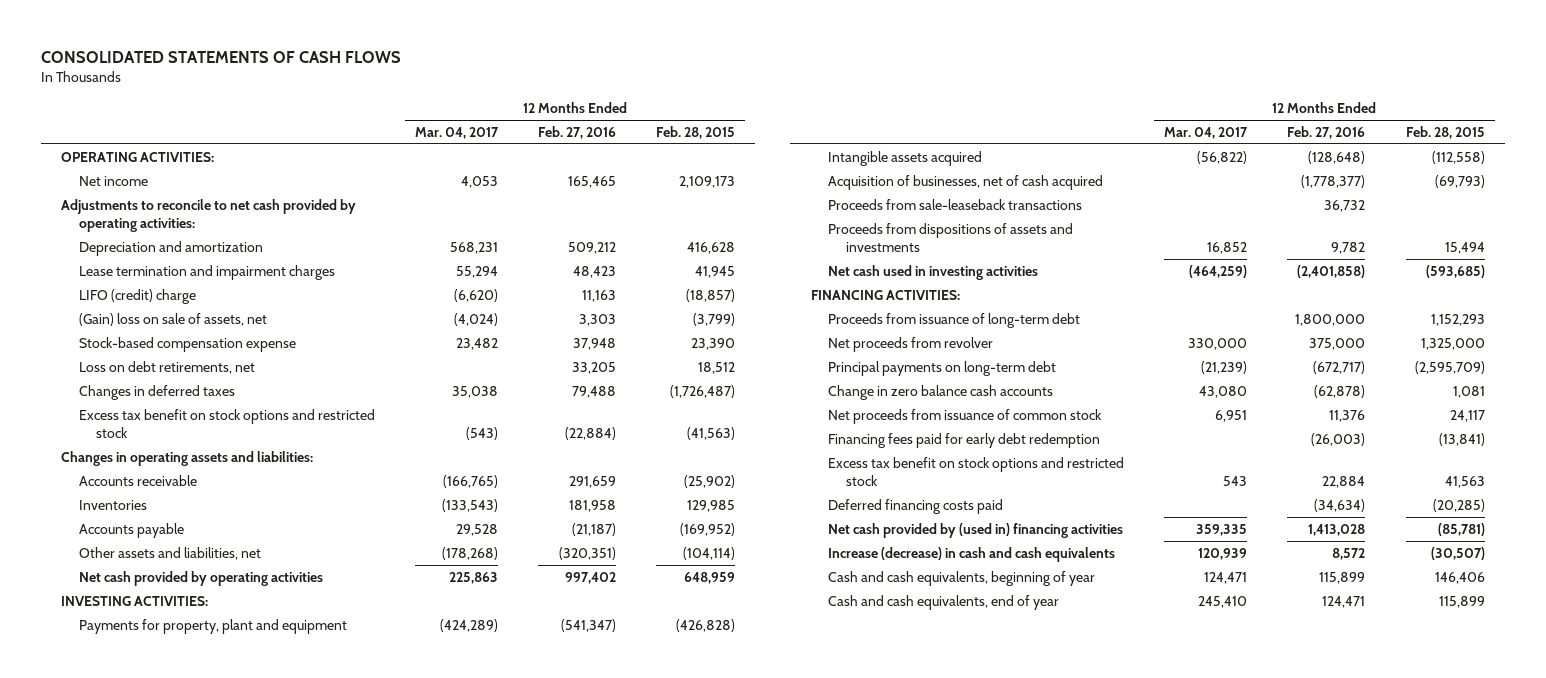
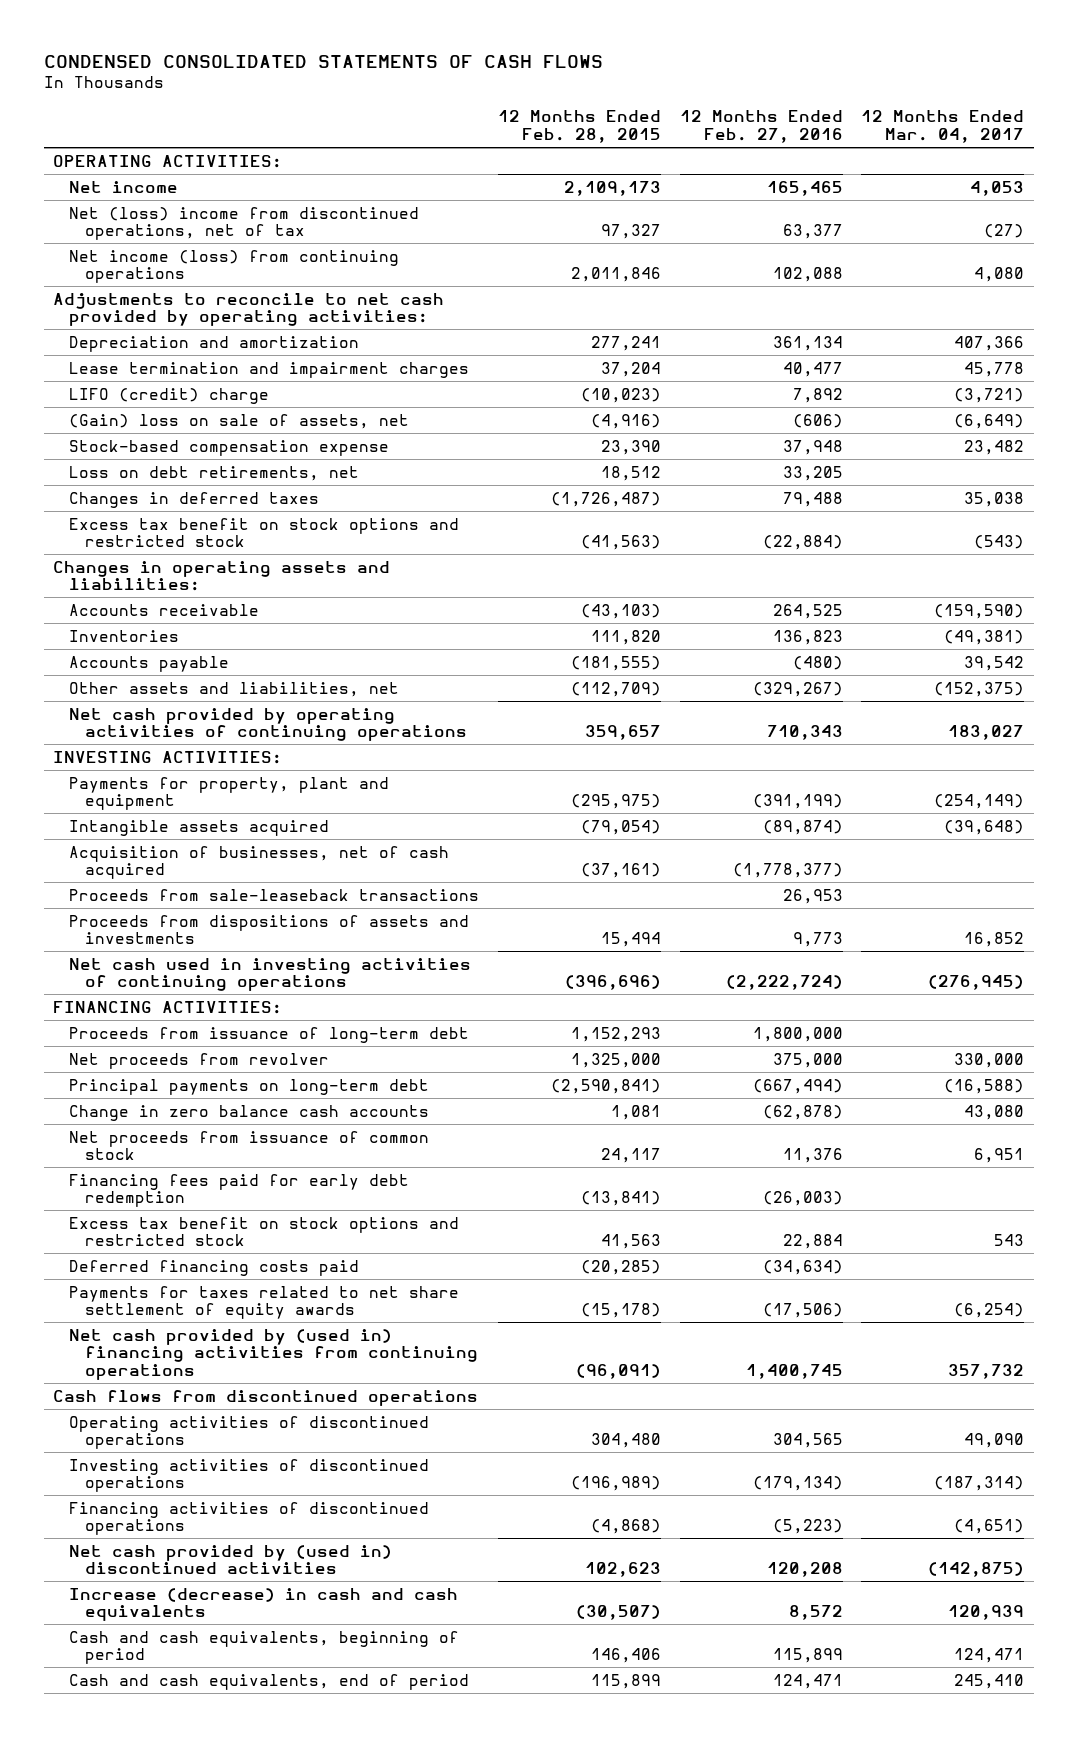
[40,50,401,63] CONSOLIDATED STATEMENTS OF CASH FLOWS -> [43,54,603,68] CONDENSED CONSOLIDATED STATEMENTS OF CASH FLOWS
none -> [69,206,420,241] Net (loss) income from discontinued operations, net of tax
none -> [69,249,400,284] Net income (loss) from continuing operations
[449,241,498,254] 568,231 -> [954,335,1025,351] 407,366
[567,241,616,254] 509,212 -> [772,335,843,351] 361,134
[687,241,736,254] 416,628 -> [590,335,661,351] 277,241
[455,265,498,278] 55,294 -> [964,361,1025,377] 45,778
[572,265,616,278] 48,423 -> [782,361,843,377] 40,477
[695,265,736,278] 41,945 -> [600,361,661,377] 37,204
[453,288,498,302] (6,620) -> [954,387,1025,403] (3,721)
[581,289,616,302] 11,163 -> [792,387,843,403] 7,892
[686,288,736,302] (18,857) -> [580,387,661,403] (10,023)
[453,312,498,326] (4,024) -> [954,413,1025,429] (6,649)
[578,313,616,326] 3,303 -> [792,413,843,428] (606)
[693,312,736,326] (3,799) -> [590,413,661,429] (4,916)
[442,474,498,488] (166,765) -> [934,603,1025,619] (159,590)
[568,475,616,488] 291,659 -> [772,603,843,619] 264,525
[684,474,736,488] (25,902) -> [580,603,661,619] (43,103)
[441,498,498,512] (133,543) -> [944,629,1025,645] (49,381)
[568,499,616,512] 181,958 -> [772,629,843,645] 136,823
[687,499,736,512] 129,985 -> [590,629,661,645] 111,820
[455,523,498,536] 29,528 -> [964,655,1025,671] 39,542
[571,522,616,536] (21,187) -> [792,655,843,670] (480)
[680,522,736,536] (169,952) -> [570,655,661,671] (181,555)
[441,546,498,560] (178,268) -> [934,681,1025,697] (152,375)
[558,546,616,560] (320,351) -> [752,681,843,697] (329,267)
[683,546,736,560] (104,114) -> [570,681,661,697] (112,709)
[78,570,323,586] Net cash provided by operating activities -> [69,707,468,742] Net cash provided by operating activities of continuing operations
[448,571,498,584] 225,863 -> [948,725,1025,741] 183,027
[564,571,616,584] 997,402 -> [766,725,843,741] 710,343
[684,571,736,584] 648,959 -> [584,725,661,741] 359,657
[439,618,498,632] (424,289) -> [934,794,1025,810] (254,149)
[560,618,616,632] (541,347) -> [752,794,843,810] (391,199)
[676,618,736,632] (426,828) -> [570,794,661,810] (295,975)
[1197,150,1248,164] (56,822) -> [944,819,1025,835] (39,648)
[1308,150,1366,164] (128,648) -> [762,819,843,835] (89,874)
[1431,150,1485,164] (112,558) -> [580,819,661,835] (79,054)
[1434,174,1485,188] (69,793) -> [580,863,661,879] (37,161)
[1324,199,1366,212] 36,732 -> [782,888,843,904] 26,953
[1331,242,1366,255] 9,782 -> [792,932,843,948] 9,773
[828,264,1039,280] Net cash used in investing activities -> [69,957,472,992] Net cash used in investing activities of continuing operations
[1189,264,1248,278] (464,259) -> [928,975,1025,991] (276,945)
[1297,264,1366,278] (2,401,858) -> [725,975,843,991] (2,222,724)
[1425,264,1485,278] (593,685) -> [564,975,661,991] (396,696)
[1201,360,1248,374] (21,239) -> [944,1078,1025,1094] (16,588)
[1313,360,1366,374] (672,717) -> [752,1078,843,1094] (667,494)
[1414,360,1485,374] (2,595,709) -> [550,1078,661,1094] (2,590,841)
none -> [69,1285,460,1320] Payments for taxes related to net share settlement of equity awards
[828,522,1124,538] Net cash provided by (used in) financing activities -> [69,1328,479,1381] Net cash provided by (used in) financing activities from continuing operations
[1196,523,1248,536] 359,335 -> [948,1364,1025,1380] 357,732
[1308,523,1366,536] 1,413,028 -> [745,1364,843,1380] 1,400,745
[1437,522,1485,536] (85,781) -> [575,1364,661,1380] (96,091)
none -> [53,1389,479,1406] Cash flows from discontinued operations
none -> [69,1415,430,1450] Operating activities of discontinued operations
none -> [69,1458,430,1493] Investing activities of discontinued operations
none -> [69,1501,430,1536] Financing activities of discontinued operations
none -> [69,1544,393,1575] Net cash provided by (used in) discontinued activities
[828,570,1096,586] Cash and cash equivalents, beginning of year -> [69,1630,460,1665] Cash and cash equivalents, beginning of period
[828,594,1060,610] Cash and cash equivalents, end of year -> [69,1673,470,1690] Cash and cash equivalents, end of period

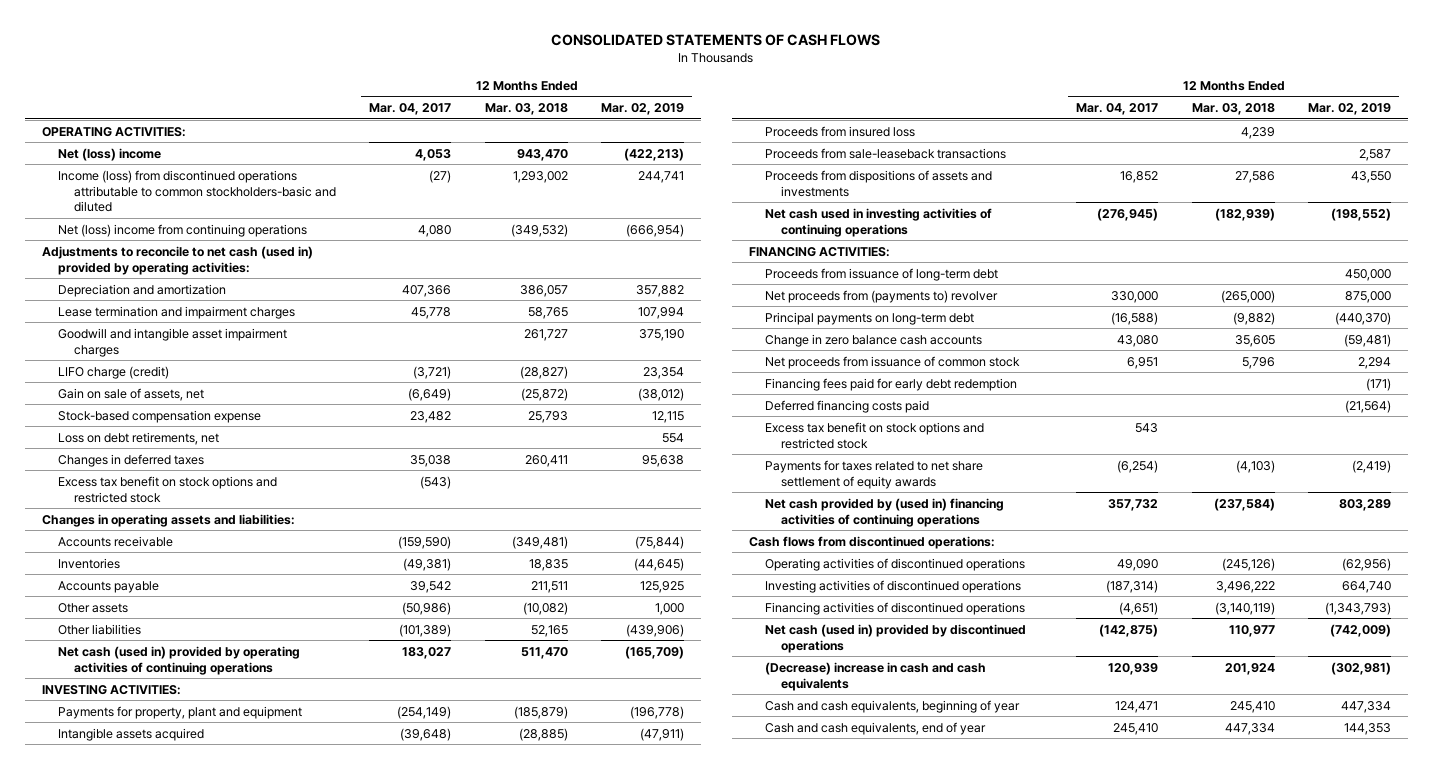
[43,54,603,68] CONDENSED CONSOLIDATED STATEMENTS OF CASH FLOWS -> [551,33,881,46] CONSOLIDATED STATEMENTS OF CASH FLOWS
[497,110,661,144] 12 Months Ended Feb. 28, 2015 -> none
[679,110,843,144] 12 Months Ended Feb. 27, 2016 -> none
none -> [484,102,568,115] Mar. 03, 2018
none -> [601,102,685,115] Mar. 02, 2019
[69,180,179,193] Net income -> [57,147,161,161] Net (loss) income
[69,206,420,241] Net (loss) income from discontinued operations, net of tax -> [57,169,337,213] Income (loss) from discontinued operations attributable to common stockholders-basic and diluted
[69,249,400,284] Net income (loss) from continuing operations -> [57,223,307,237] Net (loss) income from continuing operations
[53,292,445,327] Adjustments to reconcile to net cash provided by operating activities: -> [41,245,313,275] Adjustments to reconcile to net cash (used in) provided by operating activities:
none -> [57,327,287,357] Goodwill and intangible asset impairment charges
[69,387,270,404] LIFO (credit) charge -> [57,365,169,379] LIFO charge (credit)
[69,413,410,429] (Gain) loss on sale of assets, net -> [57,387,204,401] Gain on sale of assets, net
[69,681,400,697] Other assets and liabilities, net -> none
none -> [57,602,128,613] Other assets
none -> [57,623,141,635] Other liabilities
[69,707,468,742] Net cash provided by operating activities of continuing operations -> [57,645,300,675] Net cash (used in) provided by operating activities of continuing operations
[69,845,450,880] Acquisition of businesses, net of cash acquired -> none
none -> [764,125,915,137] Proceeds from insured loss
[69,1052,330,1069] Net proceeds from revolver -> [764,289,998,303] Net proceeds from (payments to) revolver
[69,1216,460,1247] Excess tax benefit on stock options and restricted stock -> [764,421,984,449] Excess tax benefit on stock options and restricted stock
[69,1328,479,1381] Net cash provided by (used in) financing activities from continuing operations -> [764,497,1004,527] Net cash provided by (used in) financing activities of continuing operations
[53,1389,479,1406] Cash flows from discontinued operations -> [748,535,995,549] Cash flows from discontinued operations:
[69,1544,393,1575] Net cash provided by (used in) discontinued activities -> [764,623,1026,653] Net cash (used in) provided by discontinued operations
[69,1587,459,1622] Increase (decrease) in cash and cash equivalents -> [764,661,986,691] (Decrease) increase in cash and cash equivalents
[69,1630,460,1665] Cash and cash equivalents, beginning of period -> [764,699,1020,713] Cash and cash equivalents, beginning of year
[69,1673,470,1690] Cash and cash equivalents, end of period -> [764,721,986,735] Cash and cash equivalents, end of year

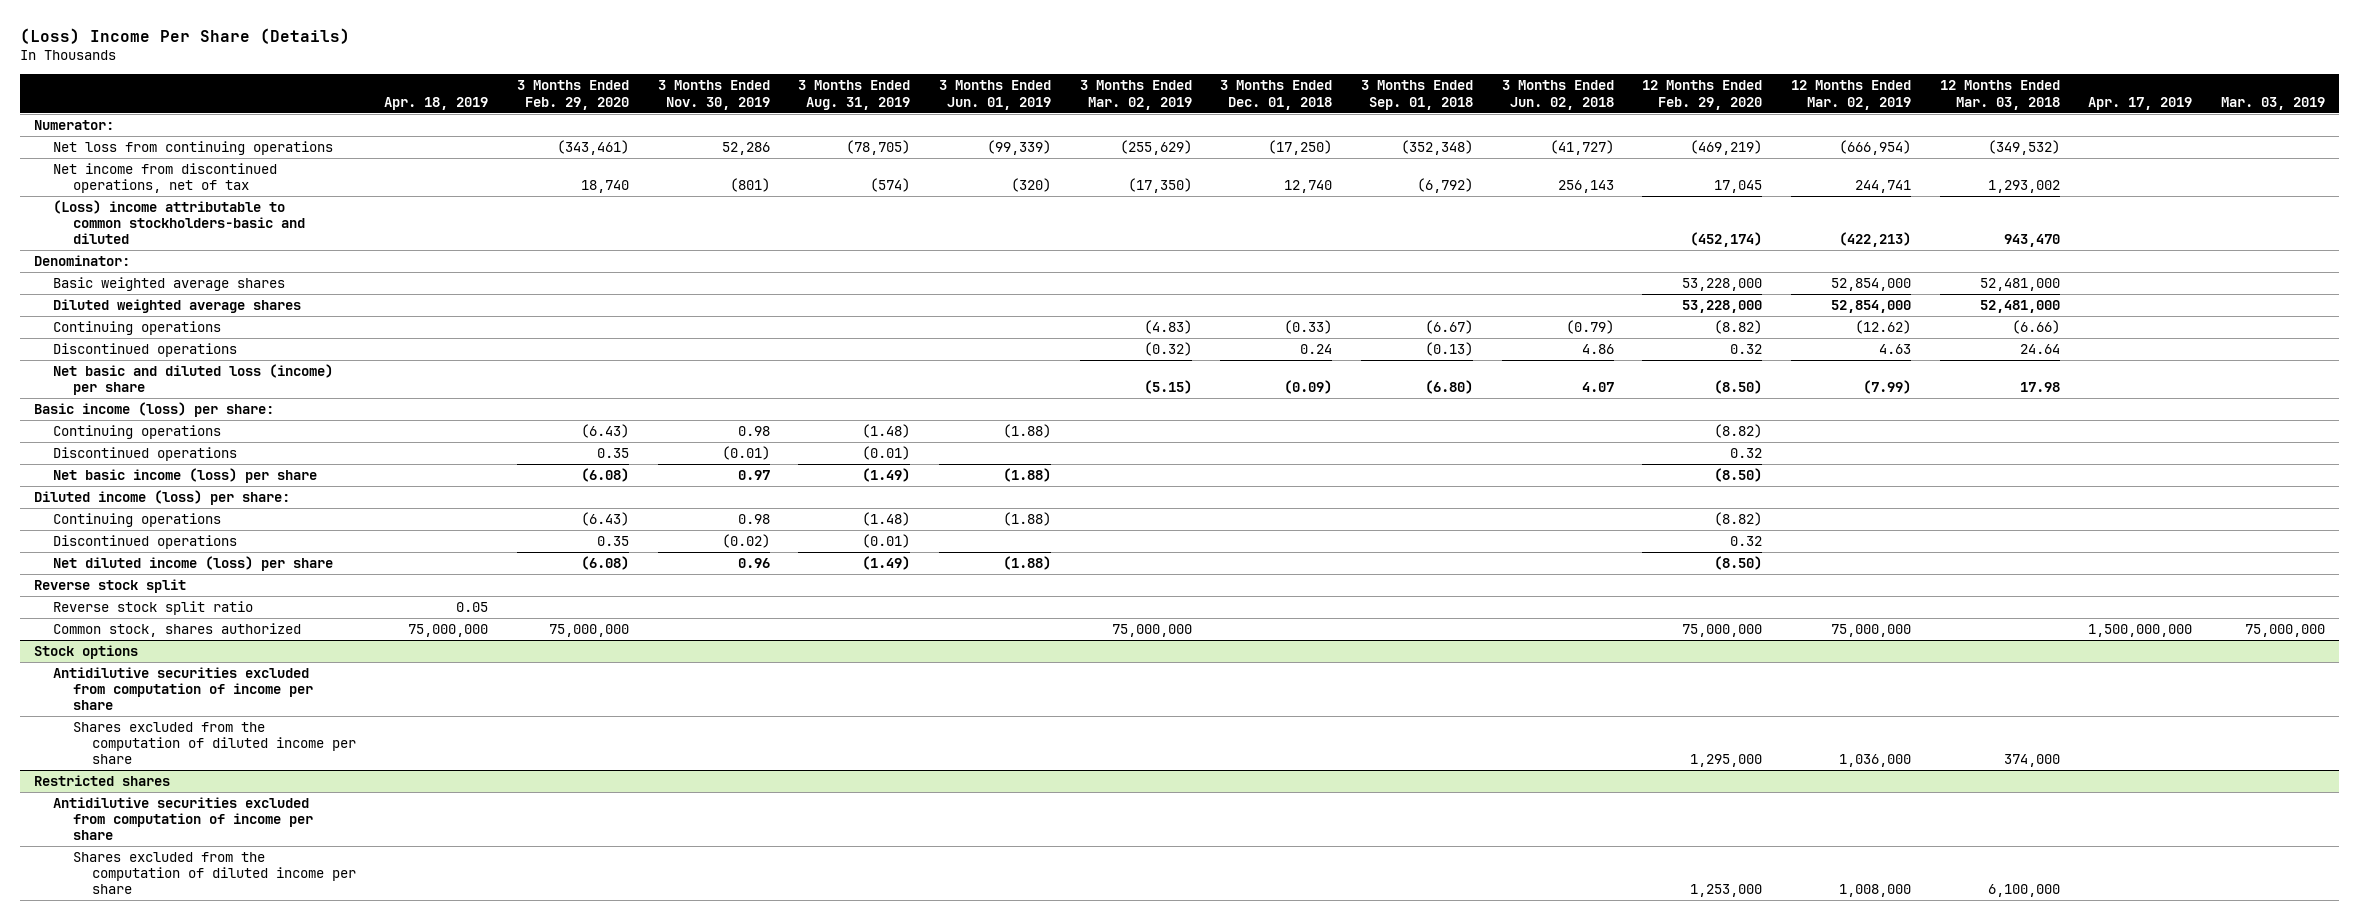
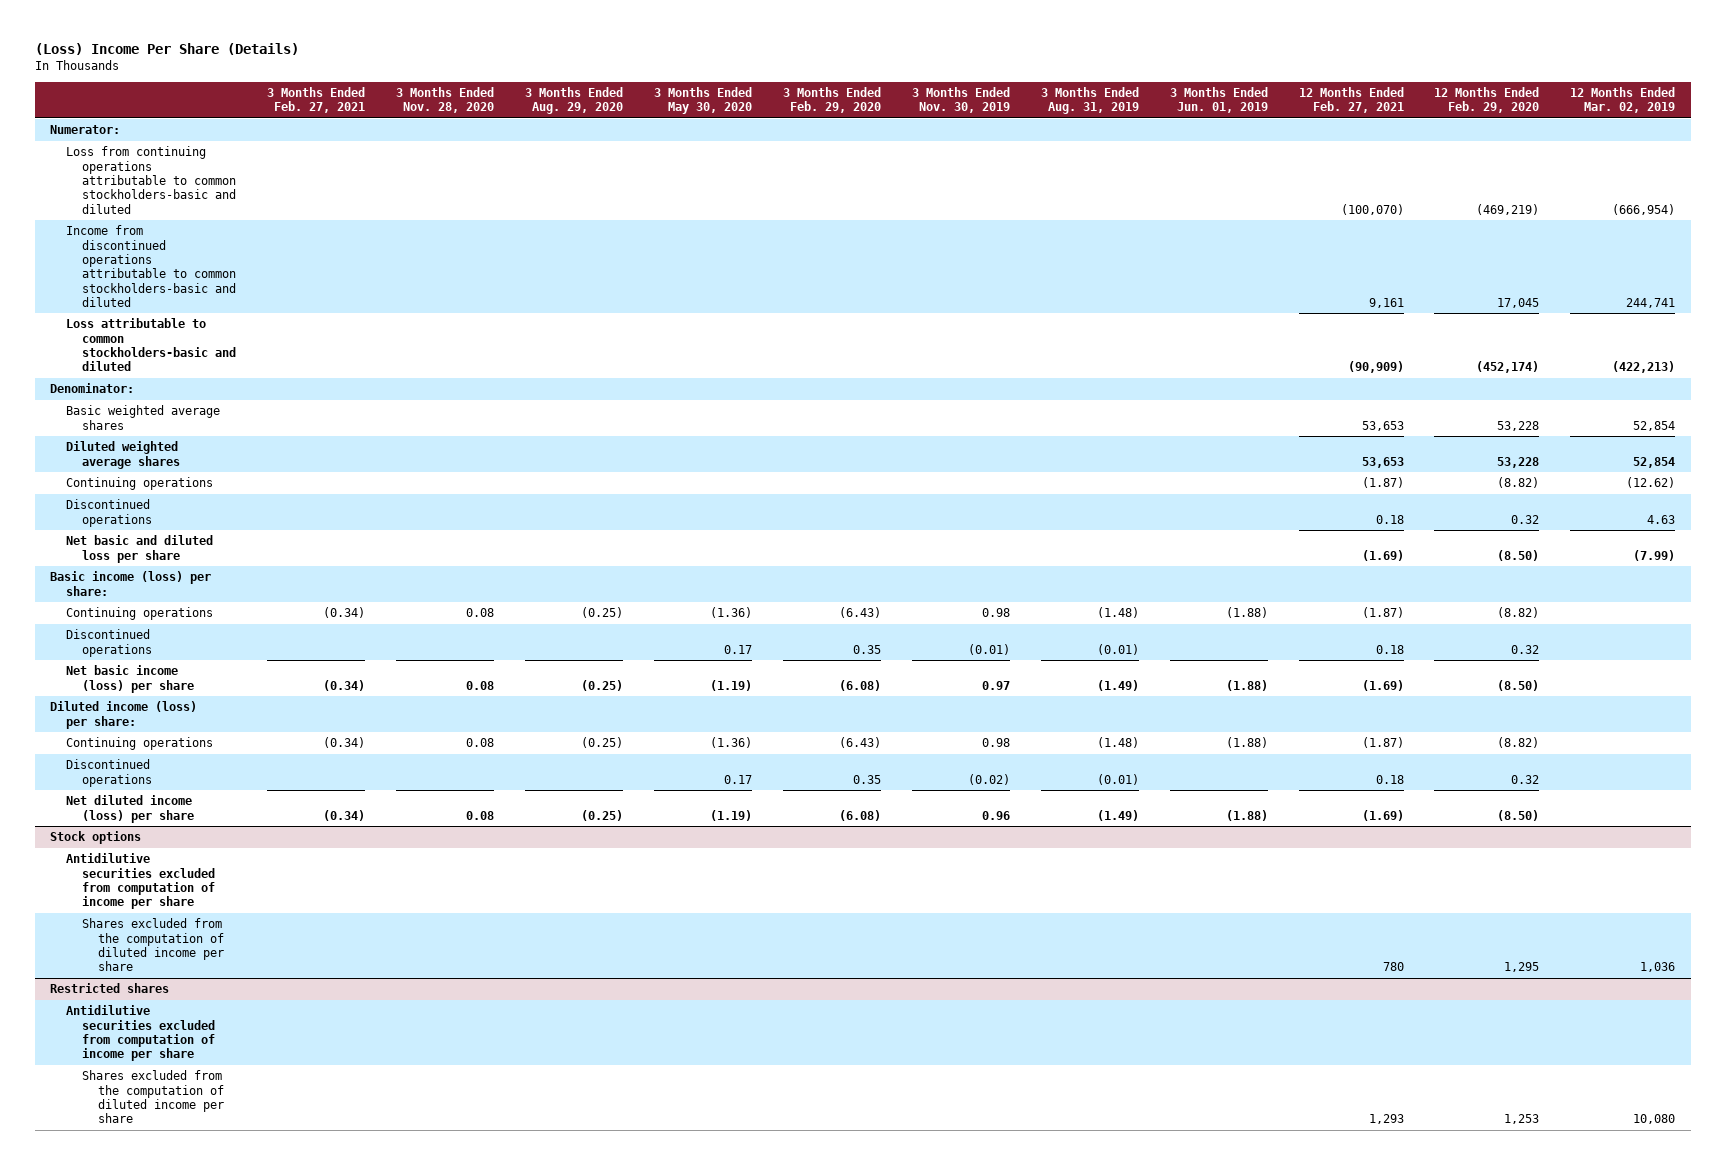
[384,96,489,110] Apr. 18, 2019 -> none
[1079,80,1192,110] 3 Months Ended Mar. 02, 2019 -> none
[1220,80,1333,110] 3 Months Ended Dec. 01, 2018 -> none
[1361,80,1474,110] 3 Months Ended Sep. 01, 2018 -> none
[1501,80,1614,110] 3 Months Ended Jun. 02, 2018 -> none
[1939,80,2060,110] 12 Months Ended Mar. 03, 2018 -> none
[2088,96,2193,110] Apr. 17, 2019 -> none
[2220,96,2325,110] Mar. 03, 2019 -> none
none -> [267,86,366,114] 3 Months Ended Feb. 27, 2021
none -> [396,86,495,114] 3 Months Ended Nov. 28, 2020
none -> [525,86,624,115] 3 Months Ended Aug. 29, 2020
none -> [653,86,752,115] 3 Months Ended May 30, 2020
none -> [1298,86,1404,114] 12 Months Ended Feb. 27, 2021
[53,141,334,156] Net loss from continuing operations -> none
[53,163,278,194] Net income from discontinued operations, net of tax -> none
none -> [66,146,237,214] Loss from continuing operations attributable to common stockholders-basic and diluted
none -> [66,225,237,307] Income from discontinued operations attributable to common stockholders-basic and diluted
[53,200,305,245] (Loss) income attributable to common stockholders-basic and diluted -> [66,318,237,372] Loss attributable to common stockholders-basic and diluted
[1682,278,1763,292] 53,228,000 -> [1497,420,1540,431] 53,228
[1830,278,1911,292] 52,854,000 -> [1633,420,1676,431] 52,854
[1682,300,1763,314] 53,228,000 -> [1497,456,1540,468] 53,228
[1830,300,1911,314] 52,854,000 -> [1633,456,1676,468] 52,854
[53,364,334,396] Net basic and diluted loss (income) per share -> [66,535,214,563] Net basic and diluted loss per share
[34,579,187,594] Reverse stock split -> none
[53,601,254,616] Reverse stock split ratio -> none
[53,623,302,638] Common stock, shares authorized -> none
[1690,754,1763,768] 1,295,000 -> [1504,962,1540,973] 1,295
[1838,754,1911,768] 1,036,000 -> [1640,962,1676,973] 1,036
[1690,884,1763,898] 1,253,000 -> [1504,1114,1540,1125] 1,253
[1838,884,1911,898] 1,008,000 -> [1633,1114,1676,1125] 10,080

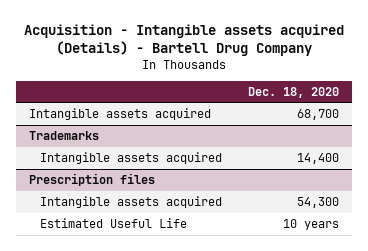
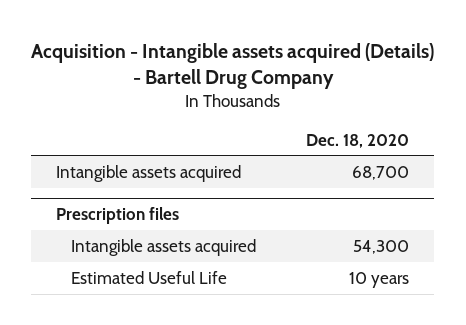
[29,131,100,141] Trademarks -> none
[40,152,223,165] Intangible assets acquired -> none

